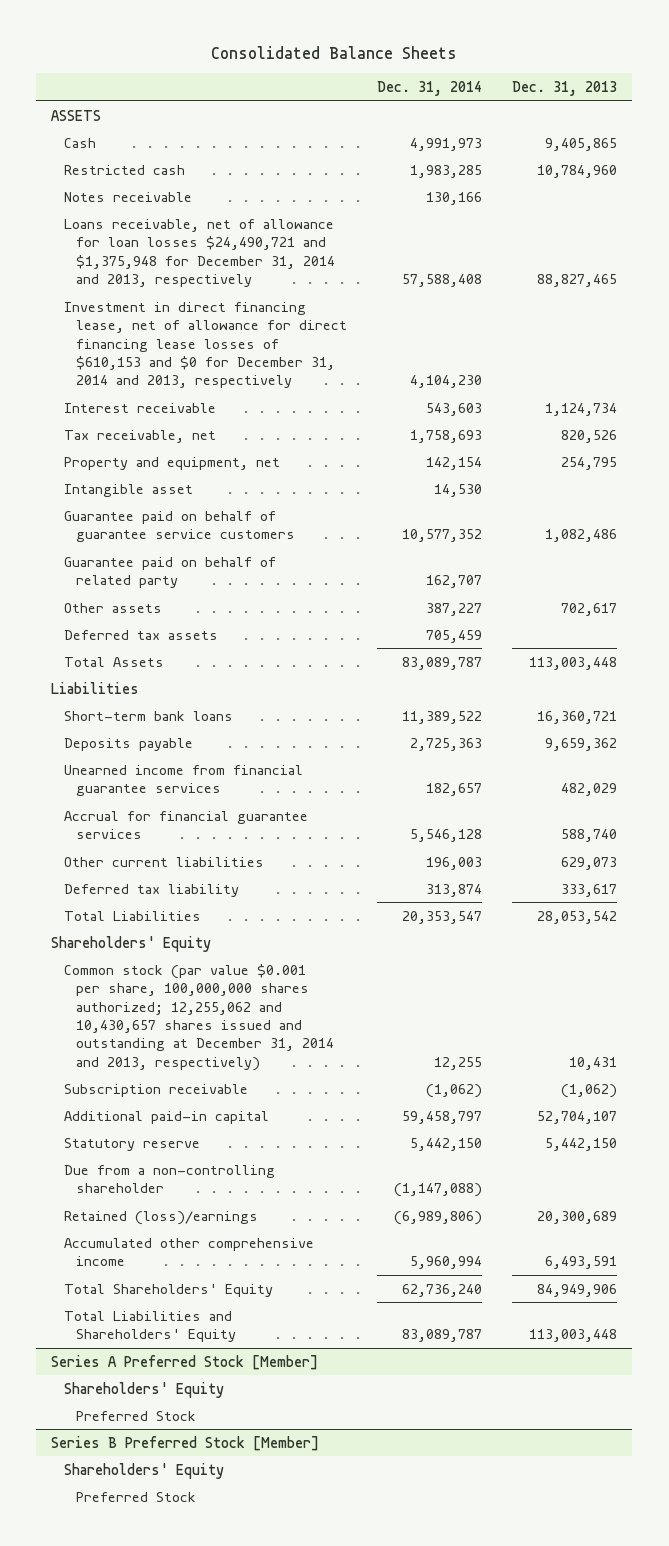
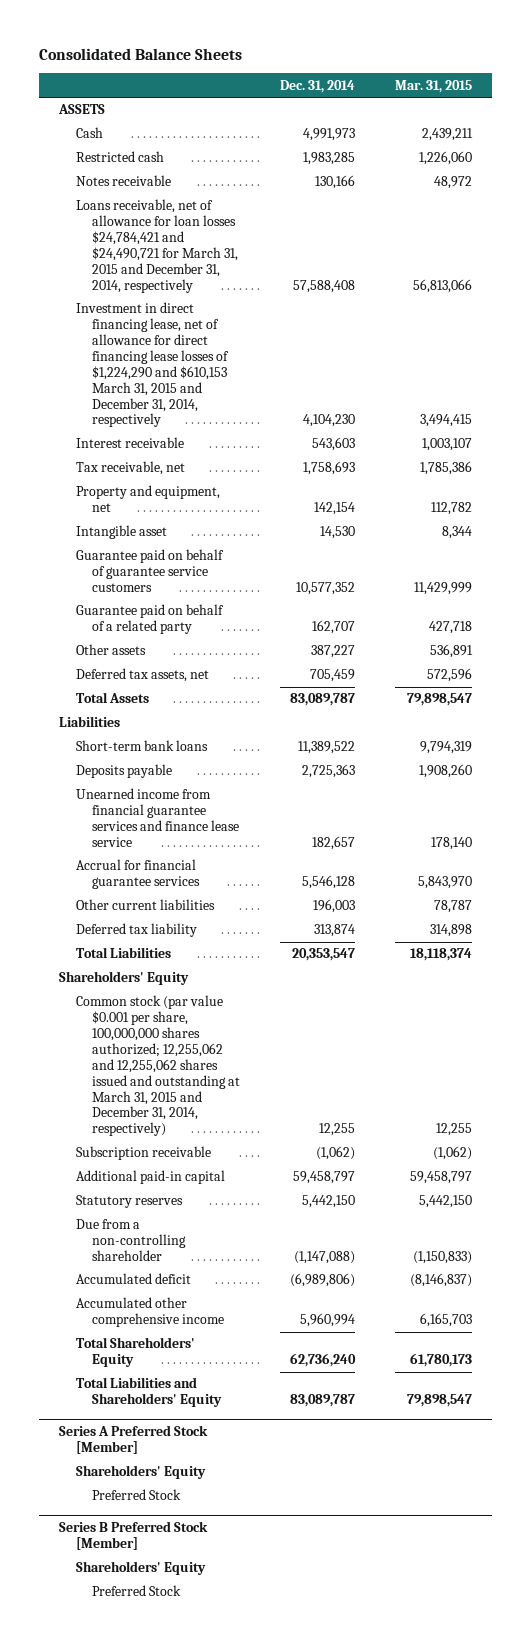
[512,80,618,96] Dec. 31, 2013 -> none
none -> [394,79,472,93] Mar. 31, 2015
[63,218,336,287] Loans receivable, net of allowance for loan losses $24,490,721 and $1,375,948 for December 31, 2014 and 2013, respectively -> [75,199,239,293] Loans receivable, net of allowance for loan losses $24,784,421 and $24,490,721 for March 31, 2015 and December 31, 2014, respectively
[63,301,348,389] Investment in direct financing lease, net of allowance for direct financing lease losses of $610,153 and $0 for December 31, 2014 and 2013, respectively -> [75,302,230,428] Investment in direct financing lease, net of allowance for direct financing lease losses of $1,224,290 and $610,153 March 31, 2015 and December 31, 2014, respectively
[63,556,276,589] Guarantee paid on behalf of related party -> [75,604,224,635] Guarantee paid on behalf of a related party
[63,629,218,640] Deferred tax assets -> [75,668,209,683] Deferred tax assets, net
[63,764,303,797] Unearned income from financial guarantee services -> [75,788,240,848] Unearned income from financial guarantee services and finance lease service
[63,963,335,1071] Common stock (par value $0.001 per share, 100,000,000 shares authorized; 12,255,062 and 10,430,657 shares issued and outstanding at December 31, 2014 and 2013, respectively) -> [75,995,241,1137] Common stock (par value $0.001 per share, 100,000,000 shares authorized; 12,255,062 and 12,255,062 shares issued and outstanding at March 31, 2015 and December 31, 2014, respectively)
[63,1137,200,1151] Statutory reserve -> [75,1195,183,1209] Statutory reserves
[63,1210,258,1225] Retained (loss)/earnings -> [75,1273,191,1285] Accumulated deficit

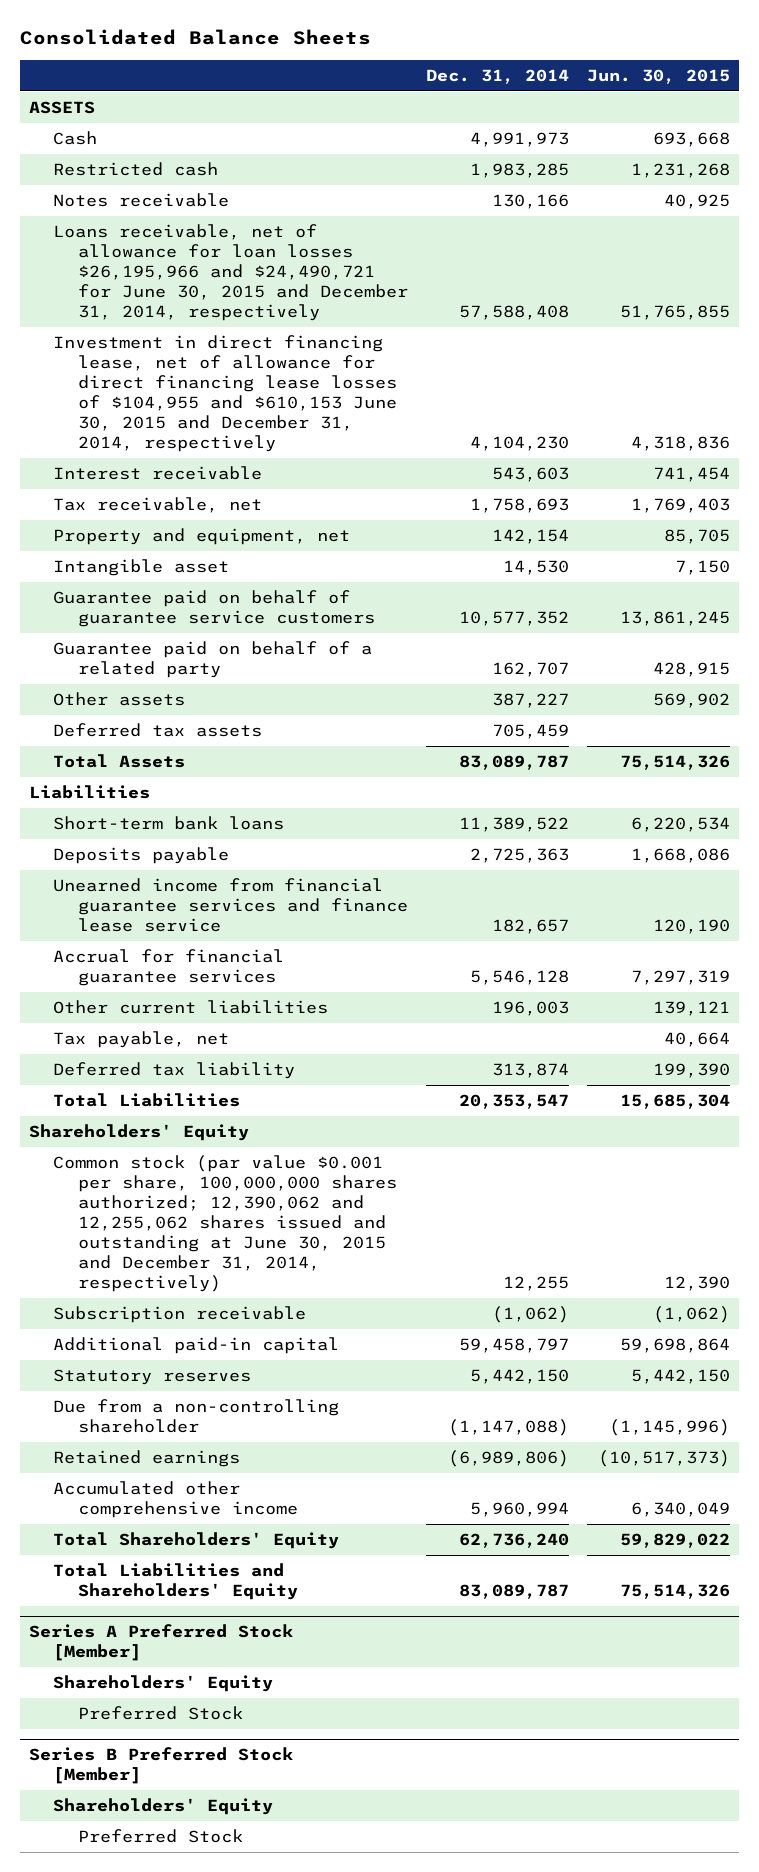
[394,79,472,93] Mar. 31, 2015 -> none
none -> [587,68,731,84] Jun. 30, 2015
[75,199,239,293] Loans receivable, net of allowance for loan losses $24,784,421 and $24,490,721 for March 31, 2015 and December 31, 2014, respectively -> [53,223,408,322] Loans receivable, net of allowance for loan losses $26,195,966 and $24,490,721 for June 30, 2015 and December 31, 2014, respectively
[75,302,230,428] Investment in direct financing lease, net of allowance for direct financing lease losses of $1,224,290 and $610,153 March 31, 2015 and December 31, 2014, respectively -> [53,334,397,453] Investment in direct financing lease, net of allowance for direct financing lease losses of $104,955 and $610,153 June 30, 2015 and December 31, 2014, respectively
[75,668,209,683] Deferred tax assets, net -> [53,722,263,737] Deferred tax assets
none -> [53,1030,230,1048] Tax payable, net
[75,995,241,1137] Common stock (par value $0.001 per share, 100,000,000 shares authorized; 12,255,062 and 12,255,062 shares issued and outstanding at March 31, 2015 and December 31, 2014, respectively) -> [53,1154,397,1293] Common stock (par value $0.001 per share, 100,000,000 shares authorized; 12,390,062 and 12,255,062 shares issued and outstanding at June 30, 2015 and December 31, 2014, respectively)
[75,1273,191,1285] Accumulated deficit -> [53,1449,241,1467] Retained earnings

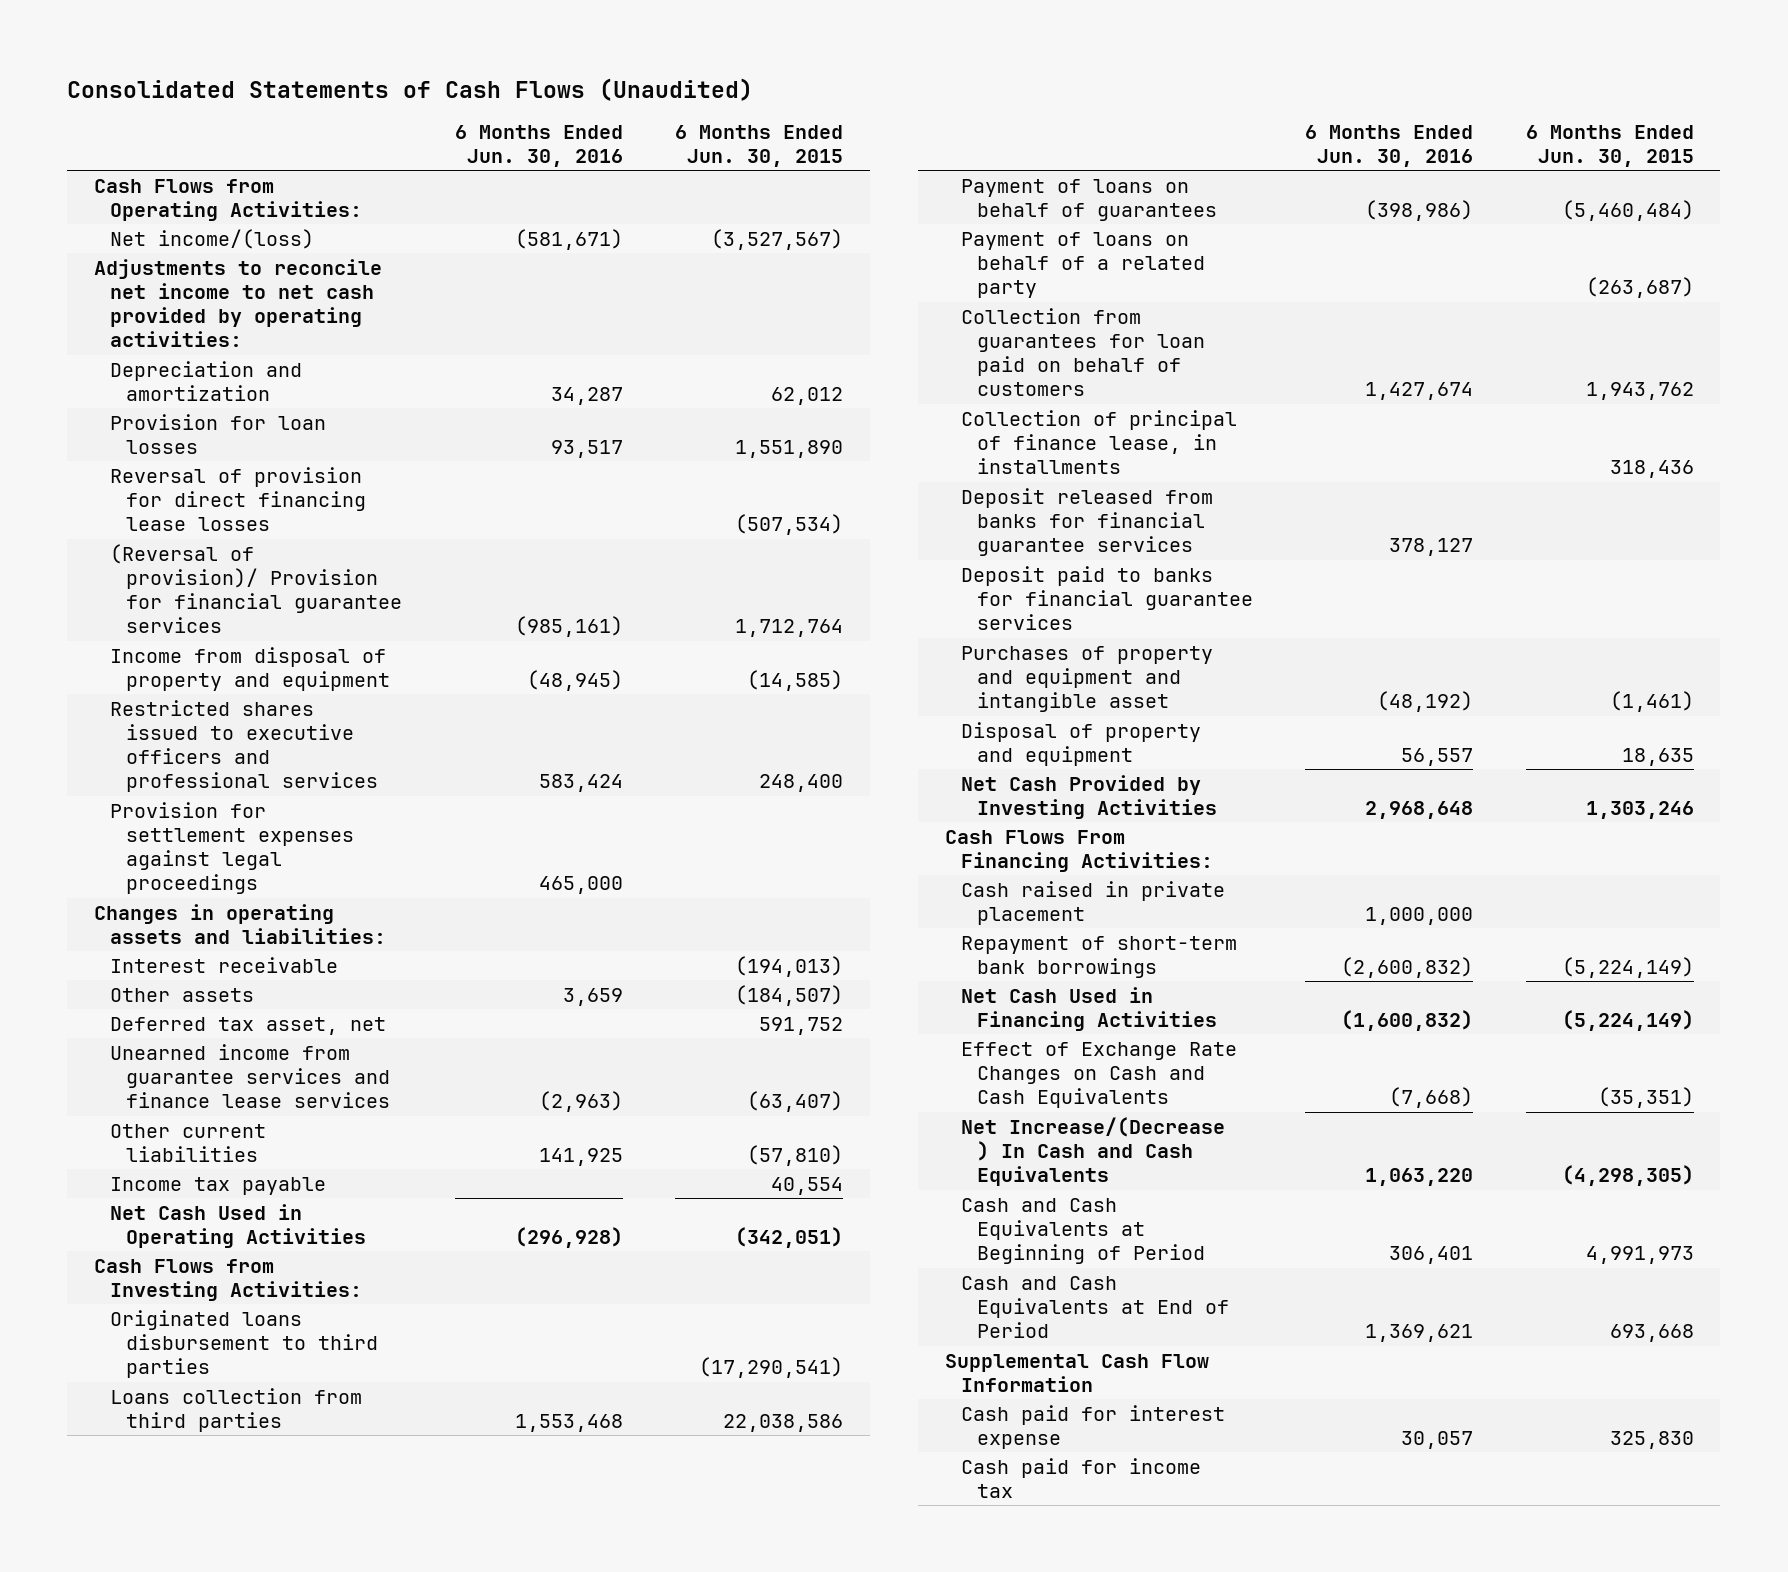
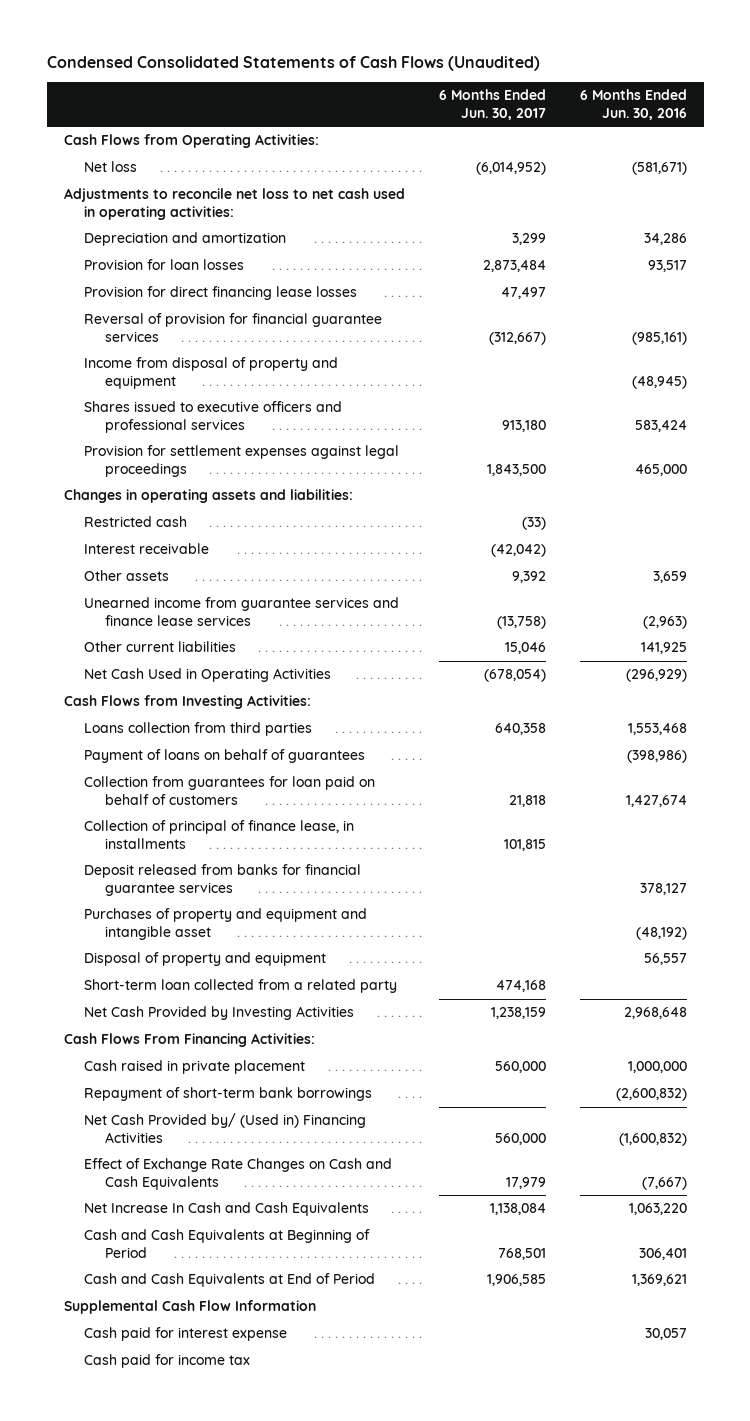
[67,77,754,101] Consolidated Statements of Cash Flows (Unaudited) -> [46,56,540,72] Condensed Consolidated Statements of Cash Flows (Unaudited)
[675,124,844,167] 6 Months Ended Jun. 30, 2015 -> none
none -> [438,89,546,120] 6 Months Ended Jun. 30, 2017
[109,228,314,249] Net income/(loss) -> [84,161,138,173] Net loss
[93,258,382,348] Adjustments to reconcile net income to net cash provided by operating activities: -> [63,188,405,220] Adjustments to reconcile net loss to net cash used in operating activities:
[550,386,623,405] 34,287 -> [643,233,687,246] 34,286
[109,466,366,532] Reversal of provision for direct financing lease losses -> [84,286,358,301] Provision for direct financing lease losses
[109,543,402,634] (Reversal of provision)/ Provision for financial guarantee services -> [84,313,383,342] Reversal of provision for financial guarantee services
[109,699,378,793] Restricted shares issued to executive officers and professional services -> [84,401,343,433] Shares issued to executive officers and professional services
none -> [84,516,188,528] Restricted cash
[109,1016,386,1035] Deferred tax asset, net -> none
[109,1176,326,1195] Income tax payable -> none
[514,1226,623,1248] (296,928) -> [625,669,687,683] (296,929)
[109,1309,378,1379] Originated loans disbursement to third parties -> none
[960,231,1205,299] Payment of loans on behalf of a related party -> none
[960,565,1253,631] Deposit paid to banks for financial guarantee services -> none
none -> [84,979,398,994] Short-term loan collected from a related party
[960,986,1217,1031] Net Cash Used in Financing Activities -> [84,1113,367,1143] Net Cash Provided by/ (Used in) Financing Activities
[1389,1087,1474,1109] (7,668) -> [641,1176,687,1190] (7,667)
[960,1116,1225,1187] Net Increase/(Decrease ) In Cash and Cash Equivalents -> [84,1202,370,1217] Net Increase In Cash and Cash Equivalents

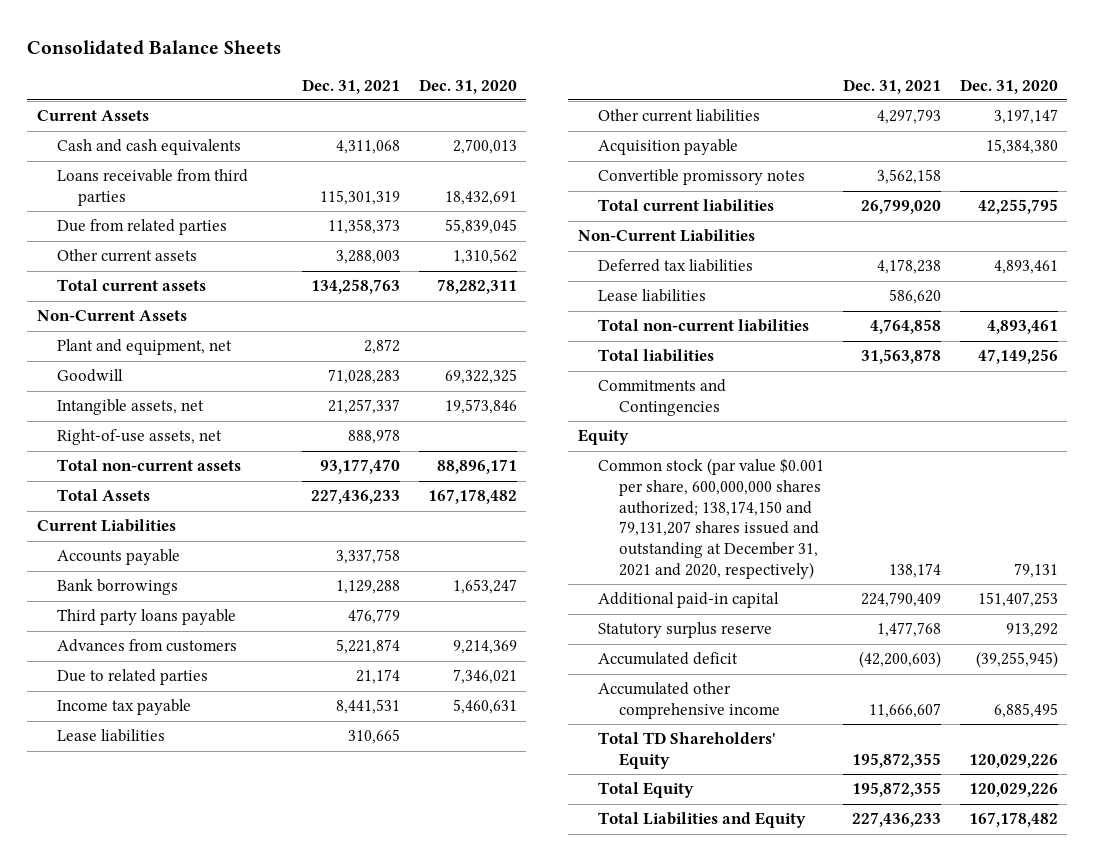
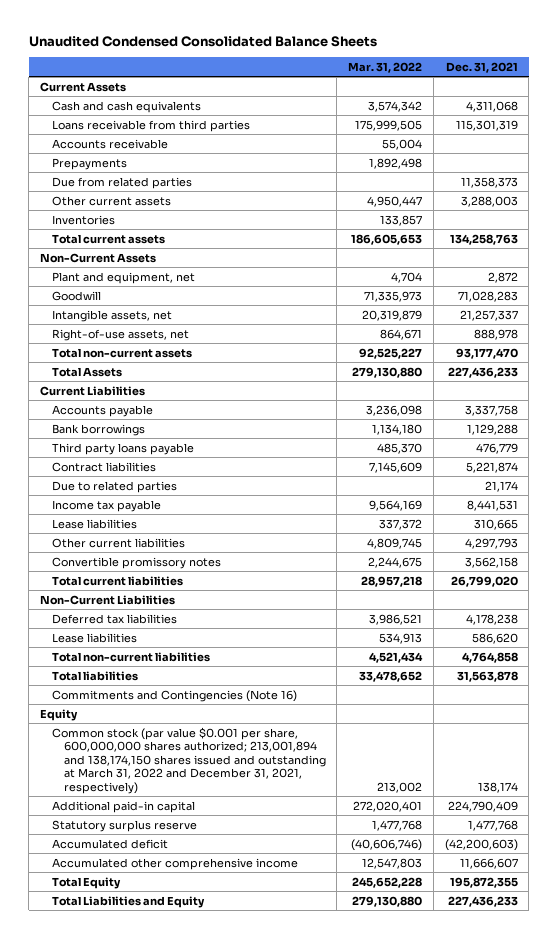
[27,39,282,55] Consolidated Balance Sheets -> [28,35,377,47] Unaudited Condensed Consolidated Balance Sheets
[418,78,517,94] Dec. 31, 2020 -> none
none -> [348,61,423,73] Mar. 31, 2022
none -> [51,138,168,149] Accounts receivable
none -> [51,157,127,170] Prepayments
none -> [51,214,115,225] Inventories
[57,639,238,653] Advances from customers -> [51,461,156,472] Contract liabilities
[598,139,739,156] Acquisition payable -> none
[598,379,727,416] Commitments and Contingencies -> [51,689,297,702] Commitments and Contingencies (Note 16)
[598,458,825,579] Common stock (par value $0.001 per share, 600,000,000 shares authorized; 138,174,150 and 79,131,207 shares issued and outstanding at December 31, 2021 and 2020, respectively) -> [51,726,326,794] Common stock (par value $0.001 per share, 600,000,000 shares authorized; 213,001,894 and 138,174,150 shares issued and outstanding at March 31, 2022 and December 31, 2021, respectively)
[598,732,777,769] Total TD Shareholders' Equity -> none

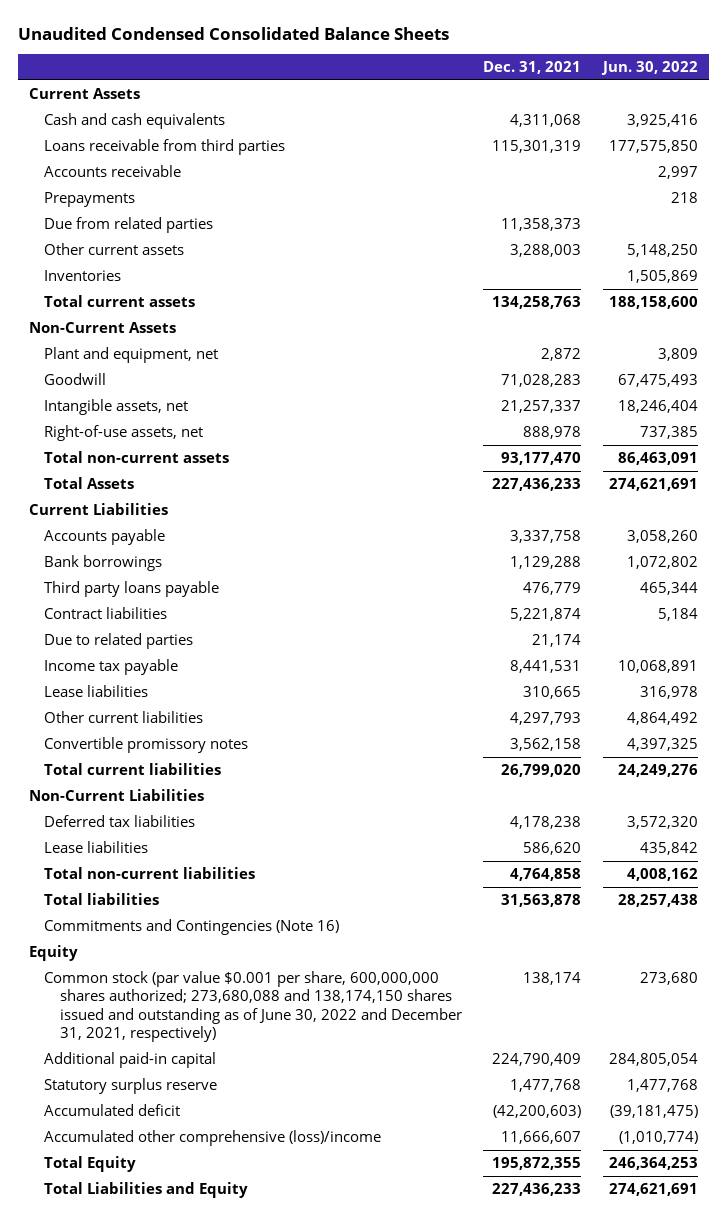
[348,61,423,73] Mar. 31, 2022 -> none
none -> [600,61,698,76] Jun. 30, 2022
[51,726,326,794] Common stock (par value $0.001 per share, 600,000,000 shares authorized; 213,001,894 and 138,174,150 shares issued and outstanding at March 31, 2022 and December 31, 2021, respectively) -> [44,970,462,1043] Common stock (par value $0.001 per share, 600,000,000 shares authorized; 273,680,088 and 138,174,150 shares issued and outstanding as of June 30, 2022 and December 31, 2021, respectively)
[51,857,298,870] Accumulated other comprehensive income -> [44,1129,382,1146] Accumulated other comprehensive (loss)/income

